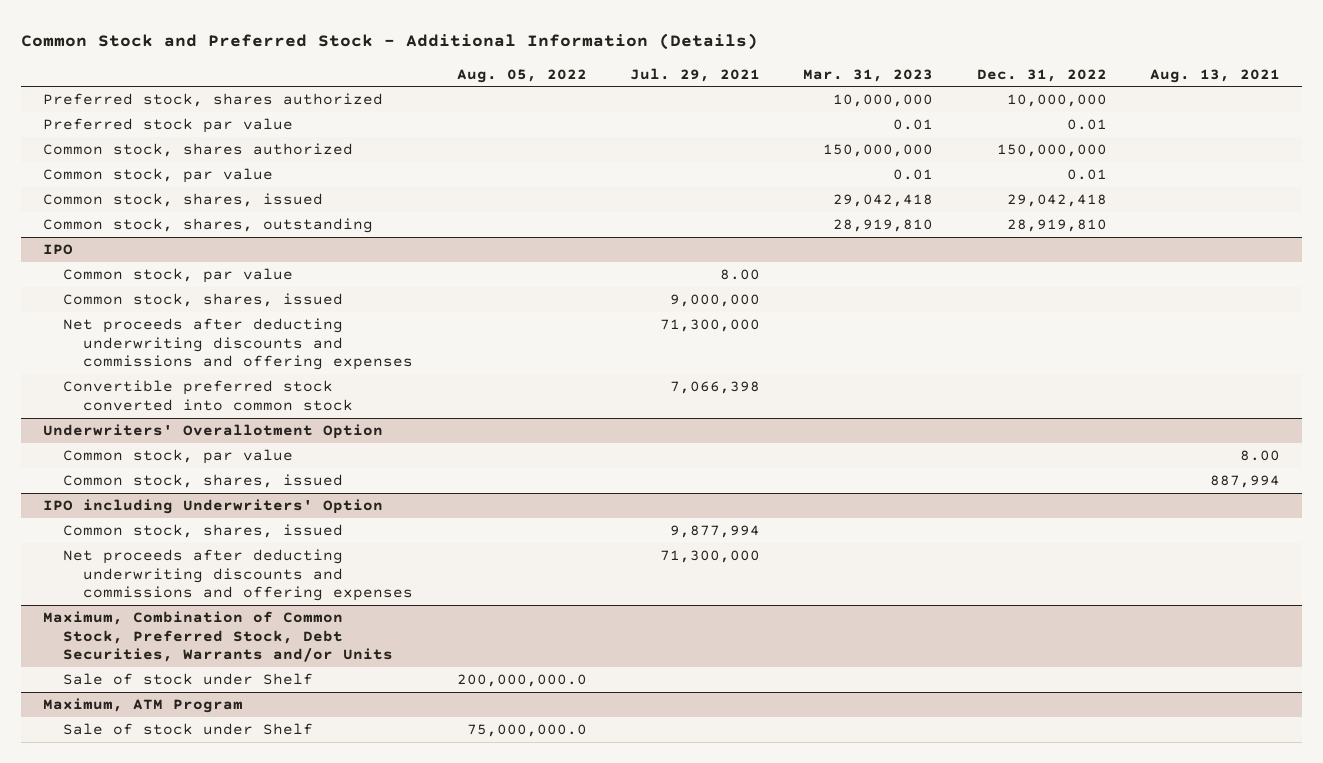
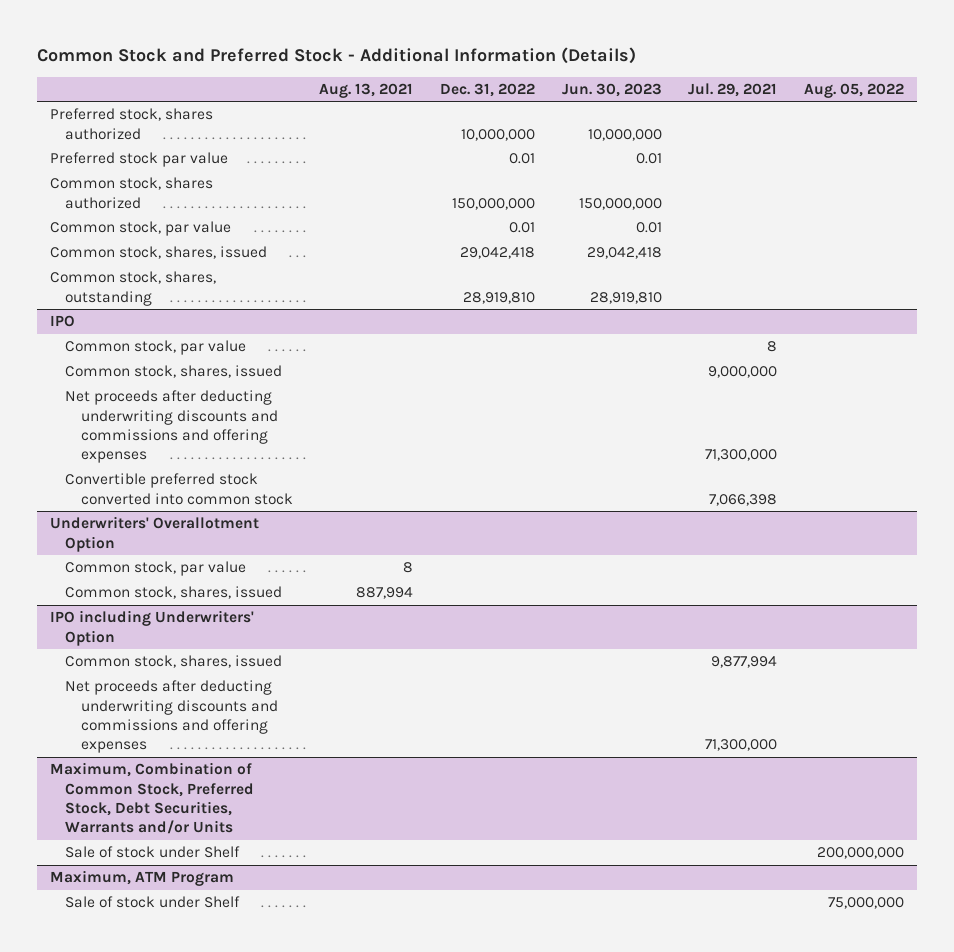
[803,68,934,82] Mar. 31, 2023 -> none
none -> [561,83,662,98] Jun. 30, 2023
[720,269,761,281] 8.00 -> [767,341,778,353] 8
[1240,450,1281,462] 8.00 -> [403,562,414,574] 8
[456,674,587,688] 200,000,000.0 -> [816,847,904,860] 200,000,000
[466,724,587,738] 75,000,000.0 -> [827,897,904,910] 75,000,000

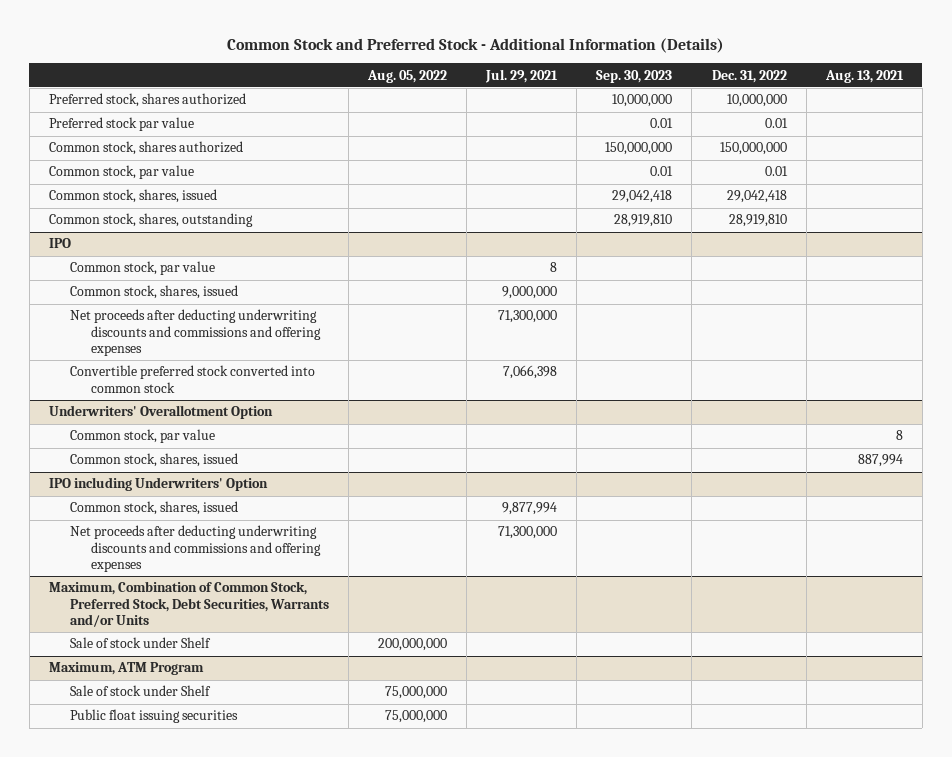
[561,83,662,98] Jun. 30, 2023 -> none
none -> [596,69,673,83] Sep. 30, 2023
none -> [69,709,238,724] Public float issuing securities

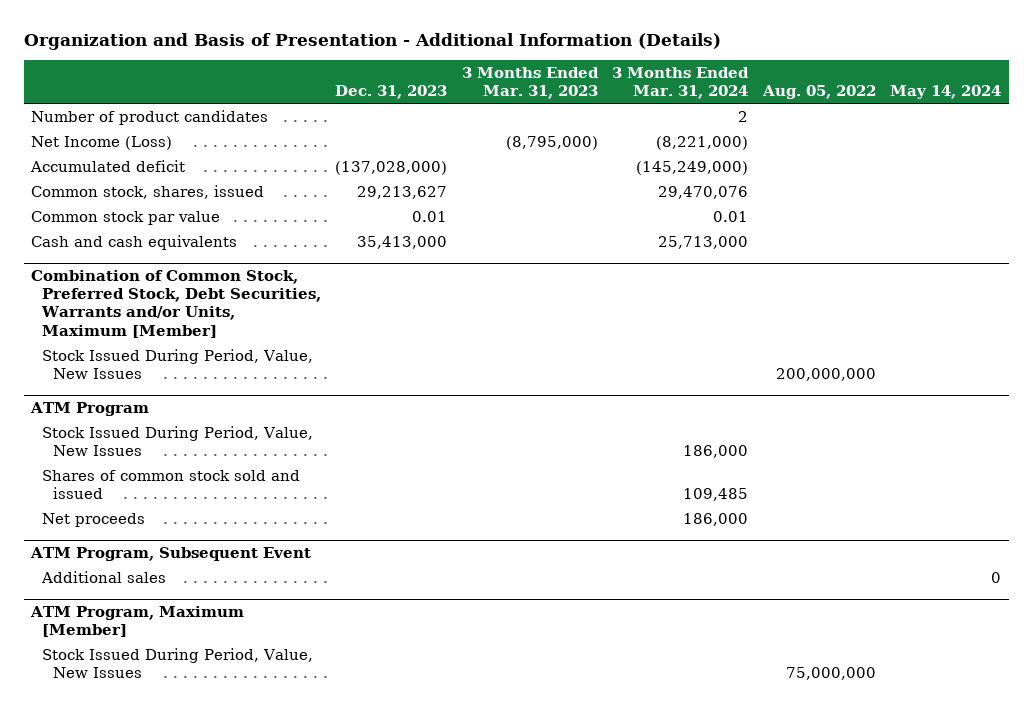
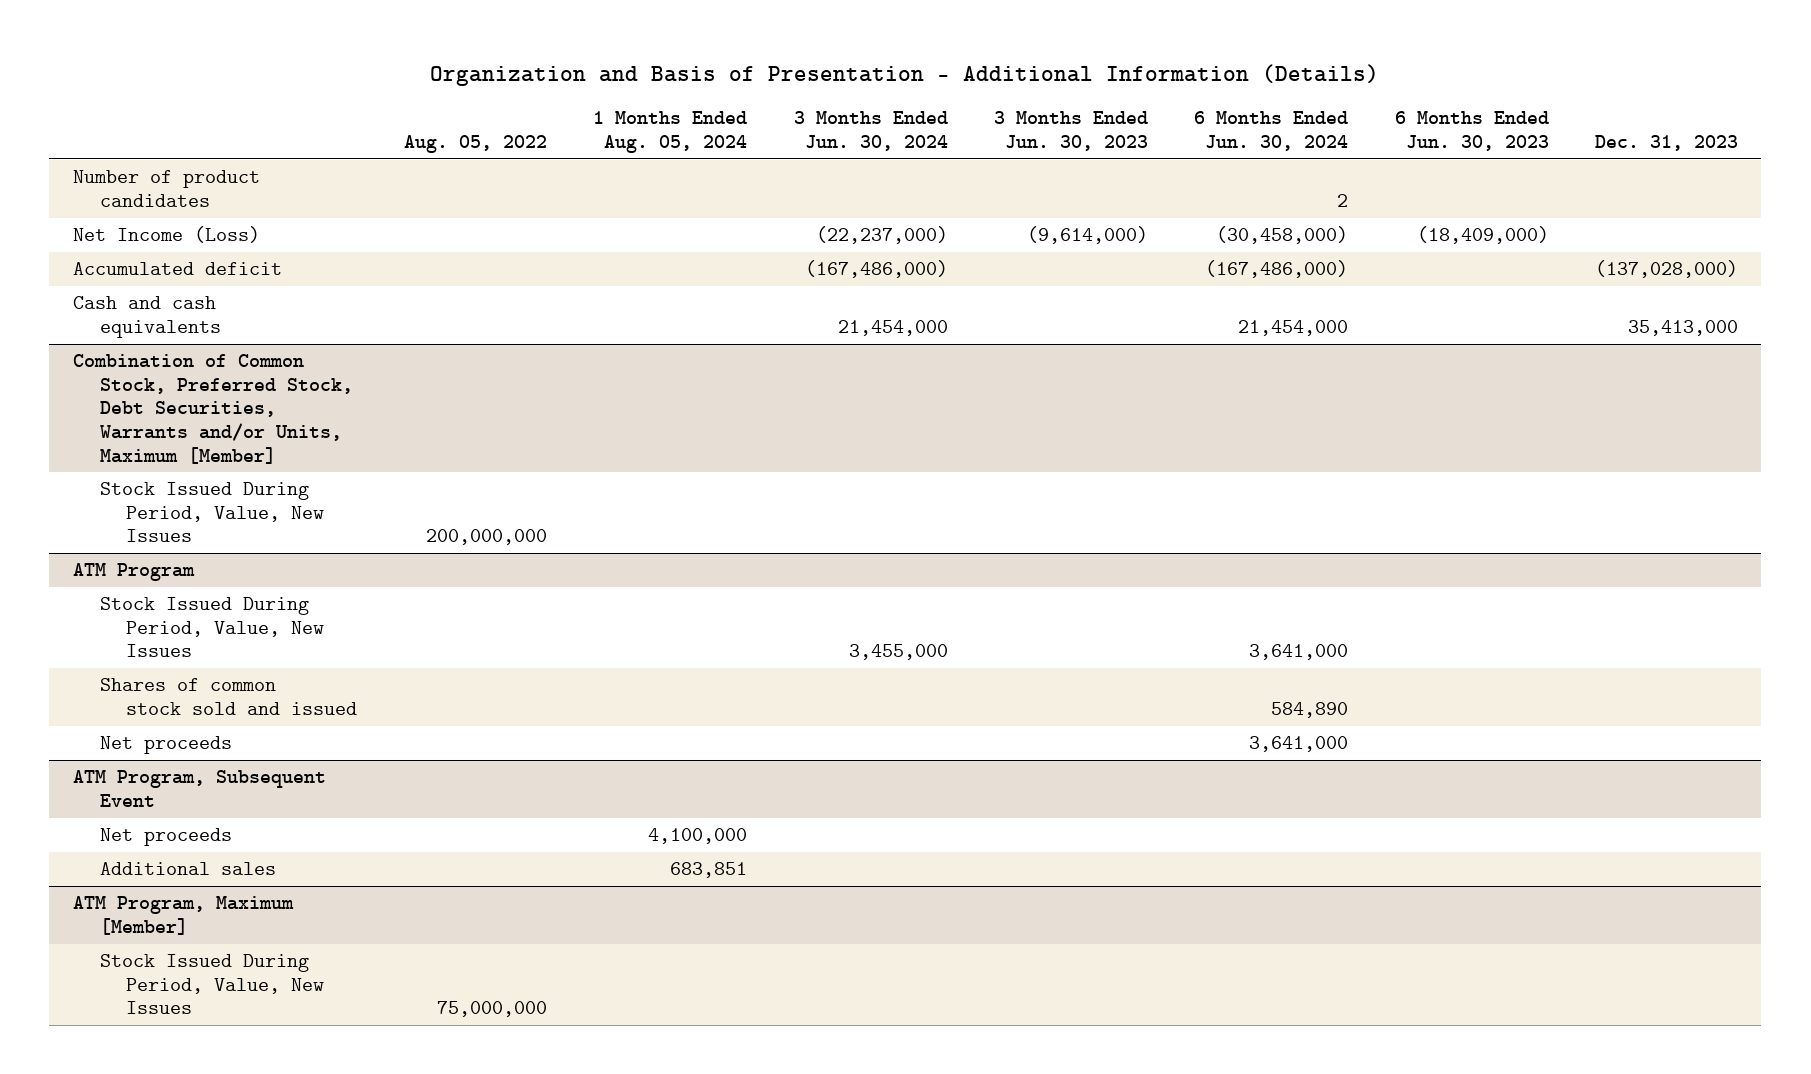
[461,67,599,100] 3 Months Ended Mar. 31, 2023 -> none
[612,67,750,100] 3 Months Ended Mar. 31, 2024 -> none
[890,85,1002,100] May 14, 2024 -> none
none -> [593,111,748,154] 1 Months Ended Aug. 05, 2024
none -> [793,111,948,152] 3 Months Ended Jun. 30, 2024
none -> [993,111,1148,152] 3 Months Ended Jun. 30, 2023
none -> [1194,111,1349,152] 6 Months Ended Jun. 30, 2024
none -> [1394,111,1549,152] 6 Months Ended Jun. 30, 2023
[30,184,264,199] Common stock, shares, issued -> none
[30,210,220,225] Common stock par value -> none
none -> [99,828,232,847] Net proceeds

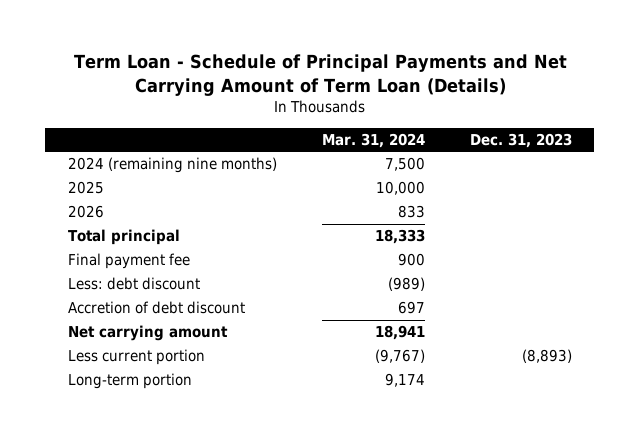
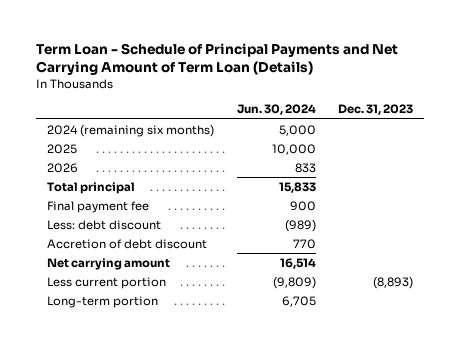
[321,133,425,149] Mar. 31, 2024 -> none
none -> [236,104,316,116] Jun. 30, 2024
[67,157,277,174] 2024 (remaining nine months) -> [47,124,215,137] 2024 (remaining six months)

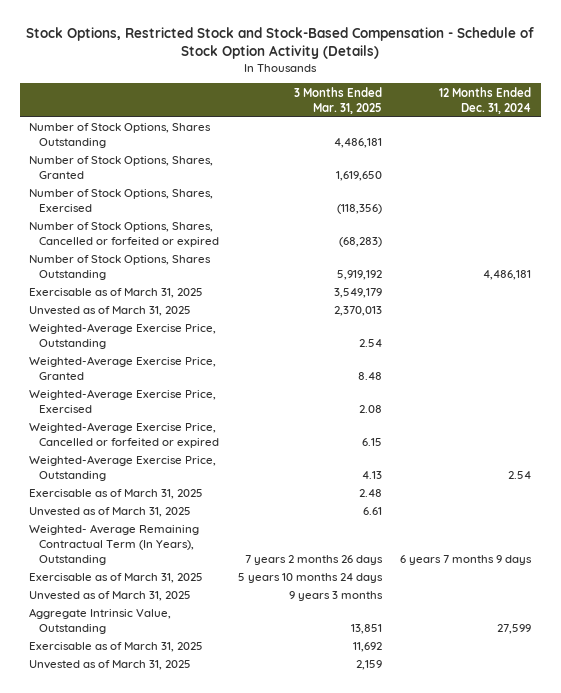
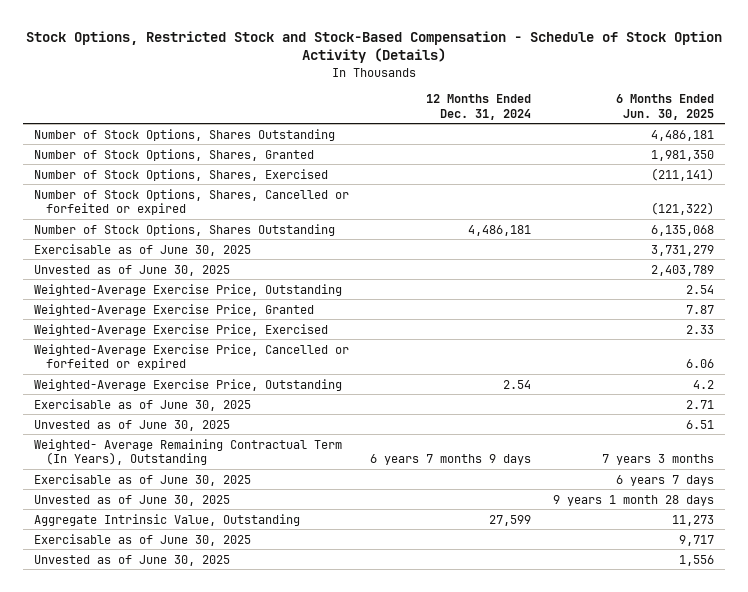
[293,86,382,114] 3 Months Ended Mar. 31, 2025 -> none
none -> [616,94,715,120] 6 Months Ended Jun. 30, 2025
[29,288,204,299] Exercisable as of March 31, 2025 -> [33,243,251,256] Exercisable as of June 30, 2025
[29,306,192,317] Unvested as of March 31, 2025 -> [33,264,230,276] Unvested as of June 30, 2025
[29,489,204,500] Exercisable as of March 31, 2025 -> [33,398,251,411] Exercisable as of June 30, 2025
[29,507,192,518] Unvested as of March 31, 2025 -> [33,419,230,431] Unvested as of June 30, 2025
[29,573,204,584] Exercisable as of March 31, 2025 -> [33,473,251,486] Exercisable as of June 30, 2025
[29,591,192,602] Unvested as of March 31, 2025 -> [33,494,230,506] Unvested as of June 30, 2025
[29,642,204,653] Exercisable as of March 31, 2025 -> [33,533,251,546] Exercisable as of June 30, 2025
[29,660,192,671] Unvested as of March 31, 2025 -> [33,554,230,566] Unvested as of June 30, 2025

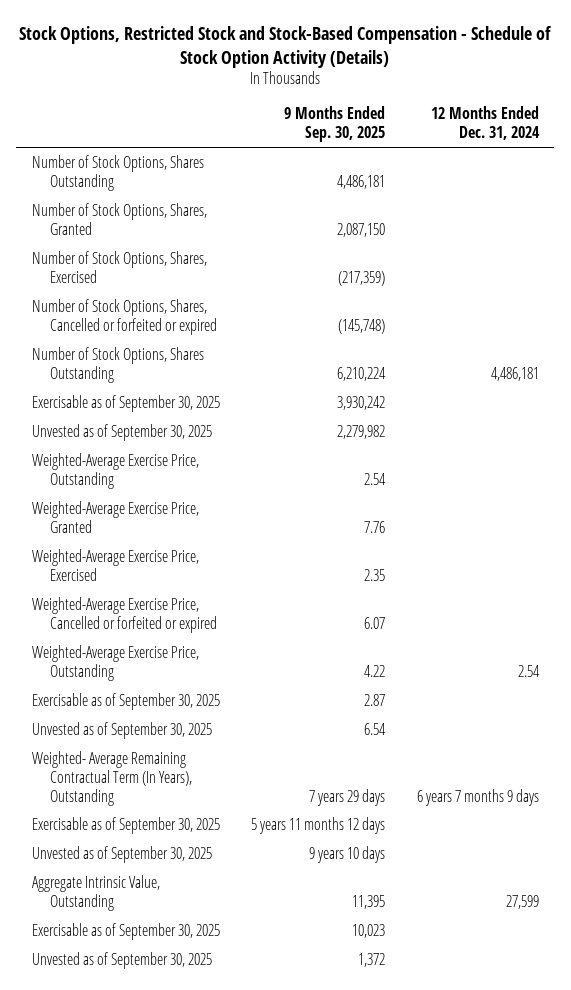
[616,94,715,120] 6 Months Ended Jun. 30, 2025 -> none
none -> [284,106,386,143] 9 Months Ended Sep. 30, 2025
[33,243,251,256] Exercisable as of June 30, 2025 -> [32,394,221,412] Exercisable as of September 30, 2025
[33,264,230,276] Unvested as of June 30, 2025 -> [32,423,213,441] Unvested as of September 30, 2025
[33,398,251,411] Exercisable as of June 30, 2025 -> [32,692,221,710] Exercisable as of September 30, 2025
[33,419,230,431] Unvested as of June 30, 2025 -> [32,721,213,739] Unvested as of September 30, 2025
[33,473,251,486] Exercisable as of June 30, 2025 -> [32,816,221,834] Exercisable as of September 30, 2025
[33,494,230,506] Unvested as of June 30, 2025 -> [32,845,213,863] Unvested as of September 30, 2025
[33,533,251,546] Exercisable as of June 30, 2025 -> [32,922,221,940] Exercisable as of September 30, 2025
[33,554,230,566] Unvested as of June 30, 2025 -> [32,951,213,969] Unvested as of September 30, 2025

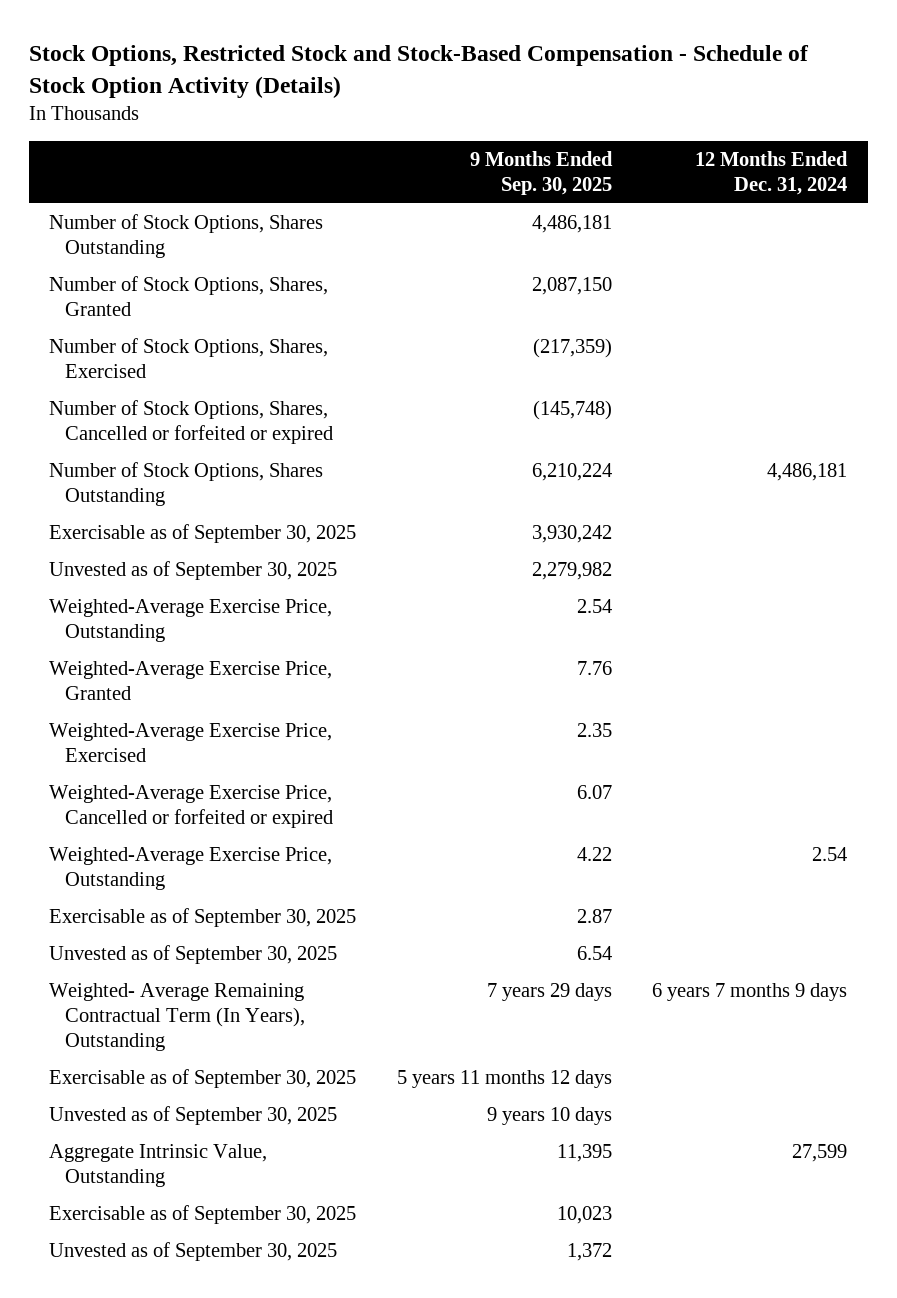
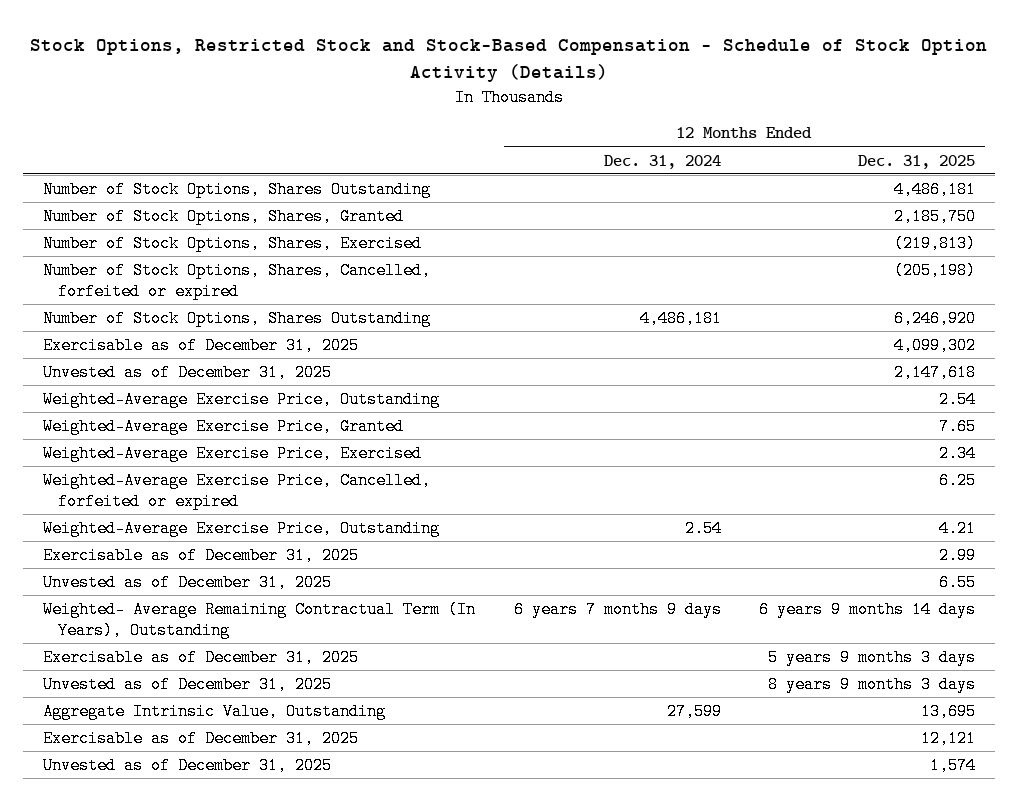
[469,150,613,195] 9 Months Ended Sep. 30, 2025 -> none
none -> [858,154,976,169] Dec. 31, 2025
[49,399,334,445] Number of Stock Options, Shares, Cancelled or forfeited or expired -> [42,261,431,300] Number of Stock Options, Shares, Cancelled, forfeited or expired
[49,523,357,543] Exercisable as of September 30, 2025 -> [42,336,359,354] Exercisable as of December 31, 2025
[49,560,338,580] Unvested as of September 30, 2025 -> [42,363,332,381] Unvested as of December 31, 2025
[49,784,334,829] Weighted-Average Exercise Price, Cancelled or forfeited or expired -> [42,471,431,510] Weighted-Average Exercise Price, Cancelled, forfeited or expired
[49,907,357,927] Exercisable as of September 30, 2025 -> [42,546,359,564] Exercisable as of December 31, 2025
[49,944,338,964] Unvested as of September 30, 2025 -> [42,573,332,591] Unvested as of December 31, 2025
[49,1068,357,1088] Exercisable as of September 30, 2025 -> [42,648,359,666] Exercisable as of December 31, 2025
[49,1105,338,1125] Unvested as of September 30, 2025 -> [42,675,332,693] Unvested as of December 31, 2025
[49,1204,357,1224] Exercisable as of September 30, 2025 -> [42,729,359,747] Exercisable as of December 31, 2025
[49,1241,338,1261] Unvested as of September 30, 2025 -> [42,756,332,774] Unvested as of December 31, 2025

